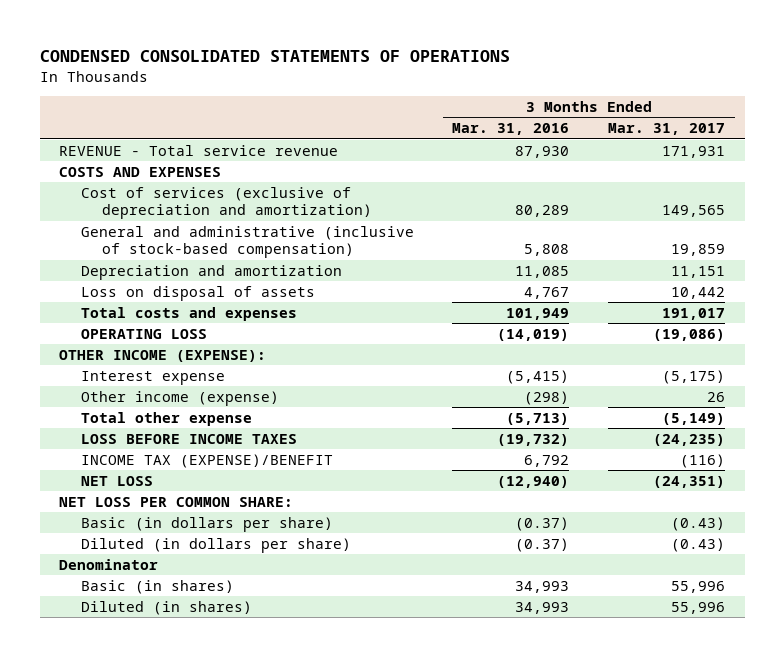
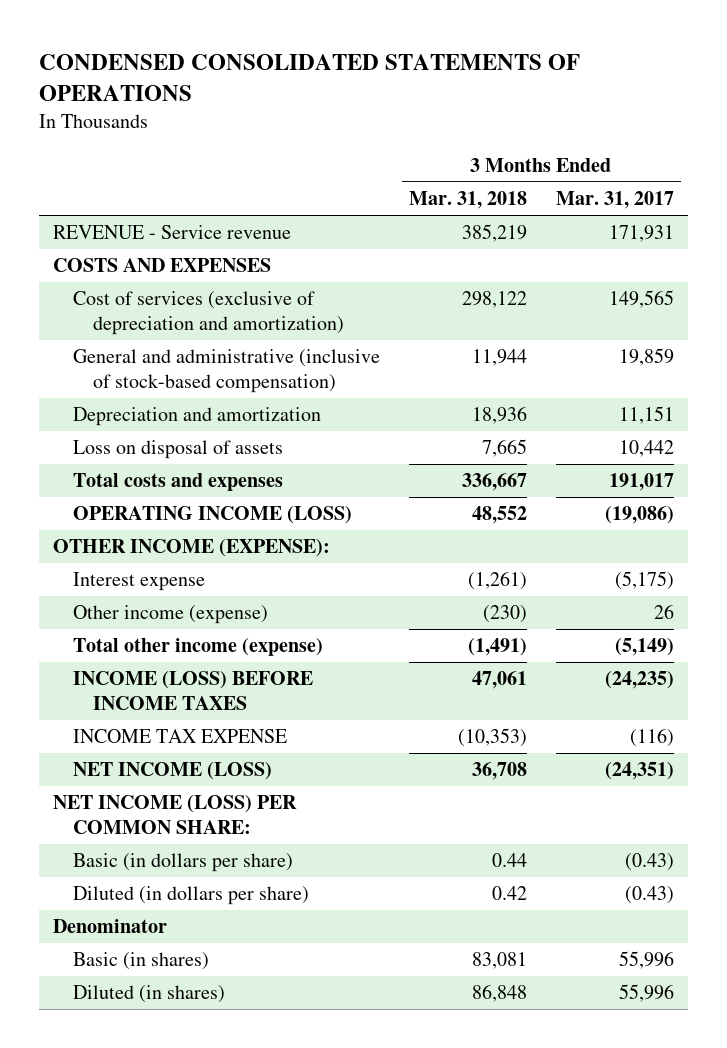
[452,123,570,136] Mar. 31, 2016 -> none
none -> [408,190,527,209] Mar. 31, 2018
[59,144,339,156] REVENUE - Total service revenue -> [53,225,292,240] REVENUE - Service revenue
[80,328,207,339] OPERATING LOSS -> [73,506,353,525] OPERATING INCOME (LOSS)
[80,411,252,426] Total other expense -> [73,638,324,657] Total other income (expense)
[80,433,297,444] LOSS BEFORE INCOME TAXES -> [73,671,314,711] INCOME (LOSS) BEFORE INCOME TAXES
[80,453,333,468] INCOME TAX (EXPENSE)/BENEFIT -> [73,729,288,744] INCOME TAX EXPENSE
[80,475,153,486] NET LOSS -> [73,762,273,781] NET INCOME (LOSS)
[59,496,294,507] NET LOSS PER COMMON SHARE: -> [53,795,298,835] NET INCOME (LOSS) PER COMMON SHARE:

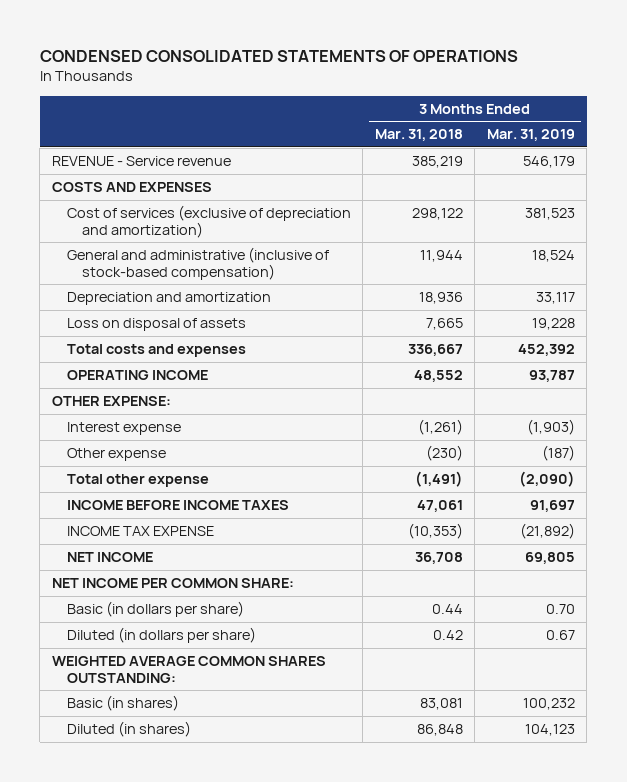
[555,190,674,209] Mar. 31, 2017 -> none
none -> [486,129,575,142] Mar. 31, 2019
[73,506,353,525] OPERATING INCOME (LOSS) -> [66,370,208,381] OPERATING INCOME
[53,539,331,558] OTHER INCOME (EXPENSE): -> [51,396,171,407] OTHER EXPENSE:
[73,605,269,625] Other income (expense) -> [66,448,166,462] Other expense
[73,638,324,657] Total other income (expense) -> [66,474,209,488] Total other expense
[73,671,314,711] INCOME (LOSS) BEFORE INCOME TAXES -> [66,500,289,511] INCOME BEFORE INCOME TAXES
[73,762,273,781] NET INCOME (LOSS) -> [66,552,153,563] NET INCOME
[53,795,298,835] NET INCOME (LOSS) PER COMMON SHARE: -> [51,578,294,589] NET INCOME PER COMMON SHARE:
[53,919,168,934] Denominator -> [51,656,326,683] WEIGHTED AVERAGE COMMON SHARES OUTSTANDING:

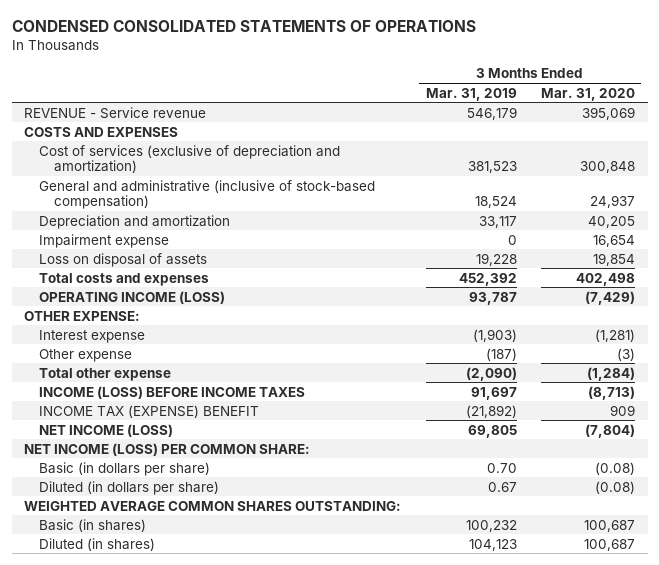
[374,129,463,142] Mar. 31, 2018 -> none
none -> [541,87,636,101] Mar. 31, 2020
none -> [39,233,170,248] Impairment expense
[66,370,208,381] OPERATING INCOME -> [39,290,226,304] OPERATING INCOME (LOSS)
[66,500,289,511] INCOME BEFORE INCOME TAXES -> [39,385,306,399] INCOME (LOSS) BEFORE INCOME TAXES
[66,526,214,537] INCOME TAX EXPENSE -> [39,404,260,418] INCOME TAX (EXPENSE) BENEFIT
[66,552,153,563] NET INCOME -> [39,423,174,437] NET INCOME (LOSS)
[51,578,294,589] NET INCOME PER COMMON SHARE: -> [23,442,310,456] NET INCOME (LOSS) PER COMMON SHARE:

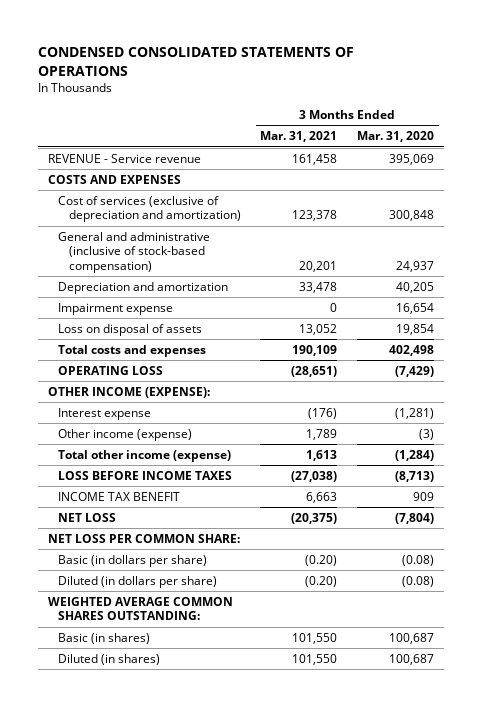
[425,87,517,101] Mar. 31, 2019 -> none
none -> [260,131,338,143] Mar. 31, 2021
[39,290,226,304] OPERATING INCOME (LOSS) -> [58,365,164,375] OPERATING LOSS
[23,310,140,321] OTHER EXPENSE: -> [48,386,211,398] OTHER INCOME (EXPENSE):
[39,348,133,362] Other expense -> [58,428,193,441] Other income (expense)
[39,367,172,381] Total other expense -> [58,449,232,462] Total other income (expense)
[39,385,306,399] INCOME (LOSS) BEFORE INCOME TAXES -> [58,470,233,480] LOSS BEFORE INCOME TAXES
[39,404,260,418] INCOME TAX (EXPENSE) BENEFIT -> [58,491,181,501] INCOME TAX BENEFIT
[39,423,174,437] NET INCOME (LOSS) -> [58,512,117,522] NET LOSS
[23,442,310,456] NET INCOME (LOSS) PER COMMON SHARE: -> [48,533,241,543] NET LOSS PER COMMON SHARE:

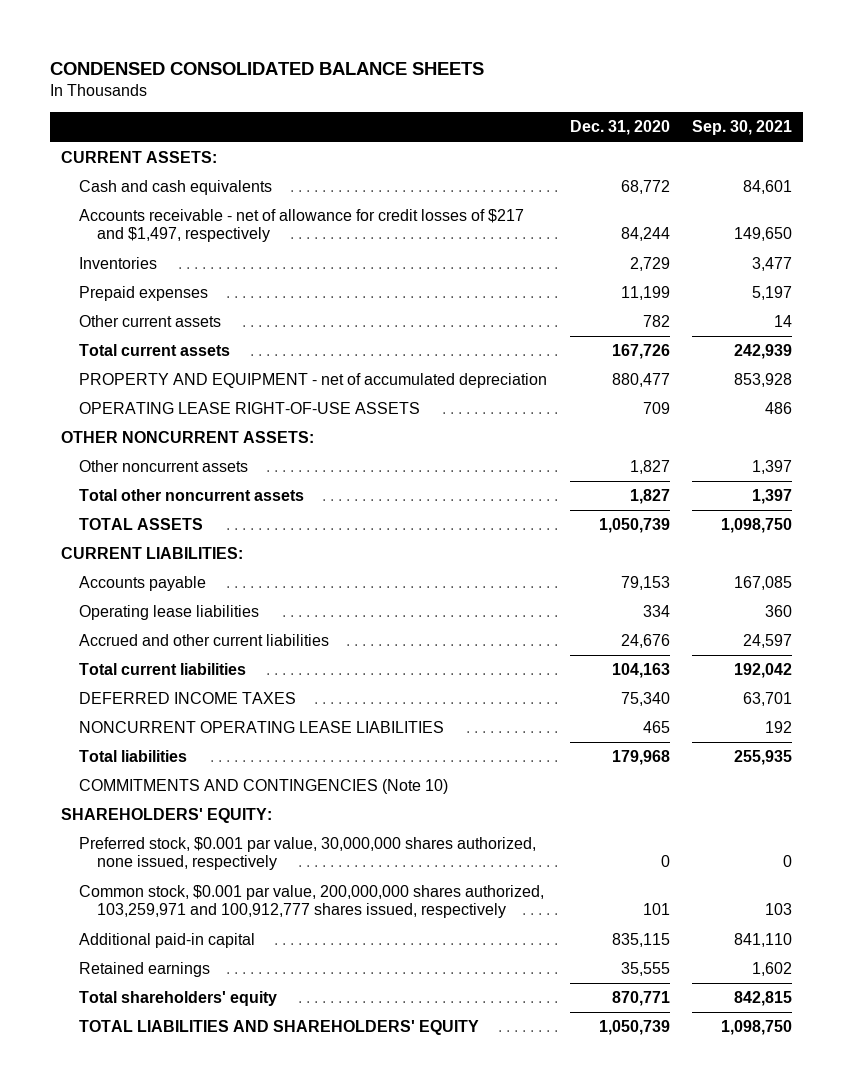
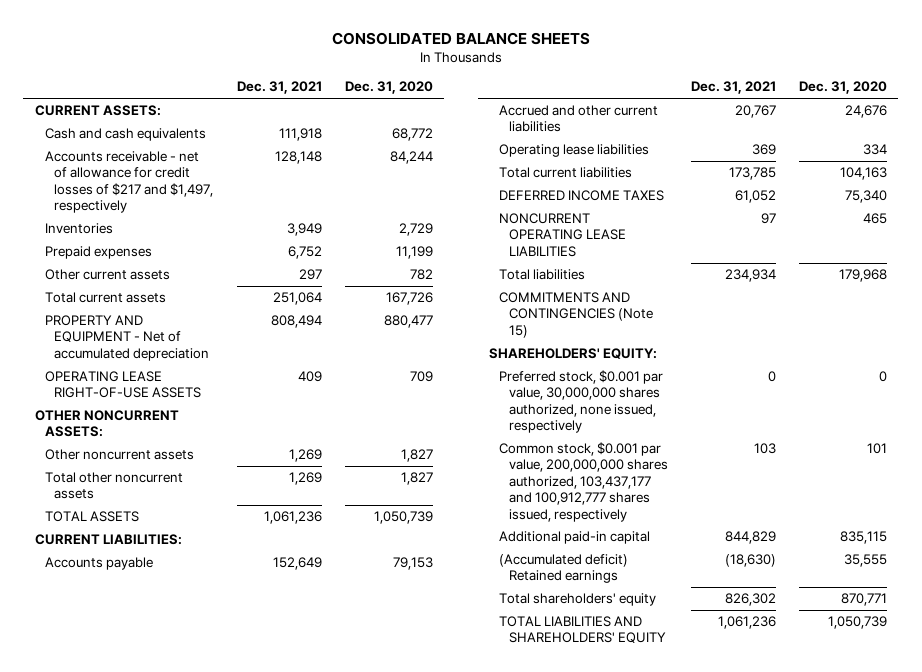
[50,62,485,76] CONDENSED CONSOLIDATED BALANCE SHEETS -> [331,32,590,46] CONSOLIDATED BALANCE SHEETS
[691,120,792,136] Sep. 30, 2021 -> none
none -> [236,81,322,95] Dec. 31, 2021
[79,373,548,389] PROPERTY AND EQUIPMENT - net of accumulated depreciation -> [44,315,210,361] PROPERTY AND EQUIPMENT - Net of accumulated depreciation
[79,605,260,621] Operating lease liabilities -> [498,144,649,158] Operating lease liabilities
[79,779,449,795] COMMITMENTS AND CONTINGENCIES (Note 10) -> [498,292,653,338] COMMITMENTS AND CONTINGENCIES (Note 15)
[79,885,545,919] Common stock, $0.001 par value, 200,000,000 shares authorized, 103,259,971 and 100,912,777 shares issued, respectively -> [498,442,668,522] Common stock, $0.001 par value, 200,000,000 shares authorized, 103,437,177 and 100,912,777 shares issued, respectively
[79,962,211,978] Retained earnings -> [498,554,628,584] (Accumulated deficit) Retained earnings

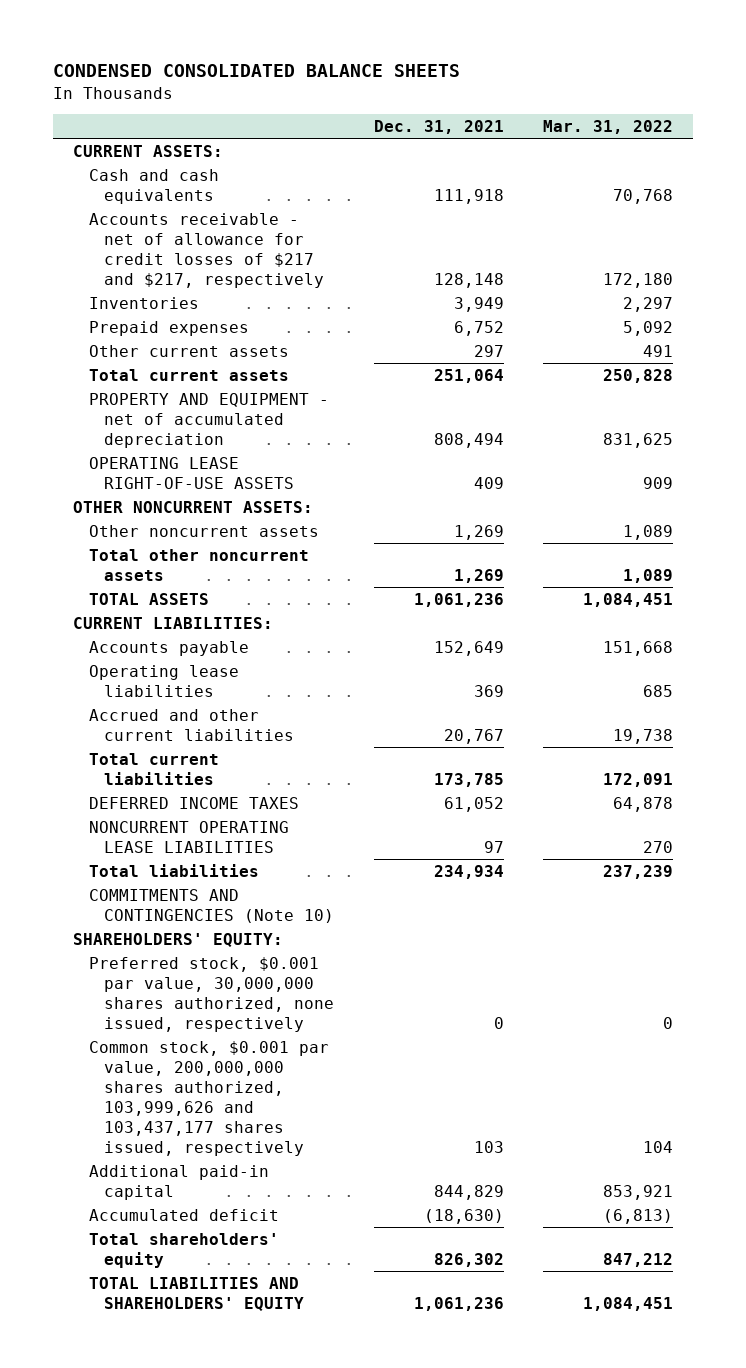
[331,32,590,46] CONSOLIDATED BALANCE SHEETS -> [53,64,461,78] CONDENSED CONSOLIDATED BALANCE SHEETS
[344,81,433,95] Dec. 31, 2020 -> none
none -> [543,119,674,134] Mar. 31, 2022
[44,151,214,214] Accounts receivable - net of allowance for credit losses of $217 and $1,497, respectively -> [88,212,325,288] Accounts receivable - net of allowance for credit losses of $217 and $217, respectively
[44,315,210,361] PROPERTY AND EQUIPMENT - Net of accumulated depreciation -> [88,392,329,448] PROPERTY AND EQUIPMENT - net of accumulated depreciation
[498,105,658,133] Accrued and other current liabilities -> [88,708,295,741] Accrued and other current liabilities
[498,292,653,338] COMMITMENTS AND CONTINGENCIES (Note 15) -> [88,888,335,923] COMMITMENTS AND CONTINGENCIES (Note 10)
[498,442,668,522] Common stock, $0.001 par value, 200,000,000 shares authorized, 103,437,177 and 100,912,777 shares issued, respectively -> [88,1040,329,1156] Common stock, $0.001 par value, 200,000,000 shares authorized, 103,999,626 and 103,437,177 shares issued, respectively
[498,554,628,584] (Accumulated deficit) Retained earnings -> [88,1208,279,1221] Accumulated deficit

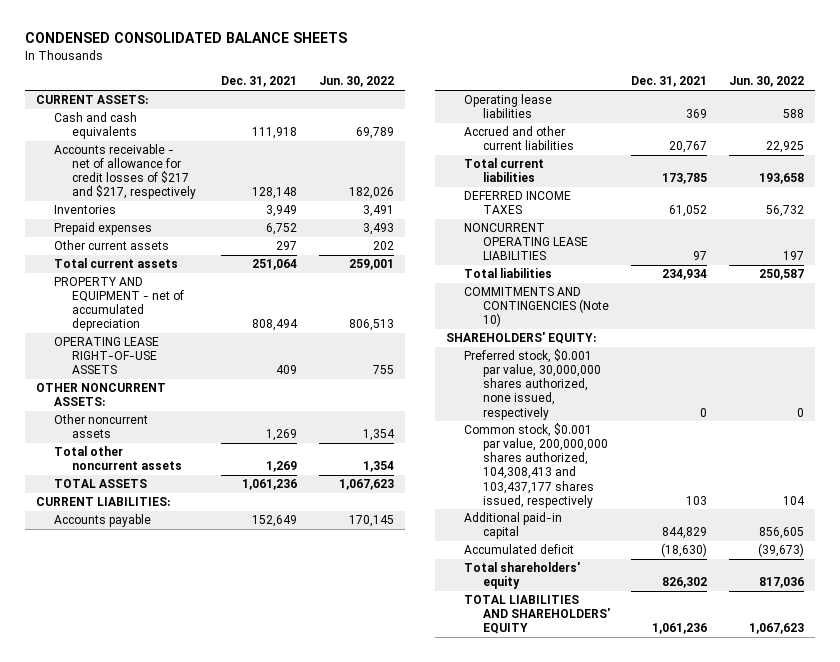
[543,119,674,134] Mar. 31, 2022 -> none
none -> [318,76,394,88] Jun. 30, 2022
[88,1040,329,1156] Common stock, $0.001 par value, 200,000,000 shares authorized, 103,999,626 and 103,437,177 shares issued, respectively -> [464,423,608,508] Common stock, $0.001 par value, 200,000,000 shares authorized, 104,308,413 and 103,437,177 shares issued, respectively

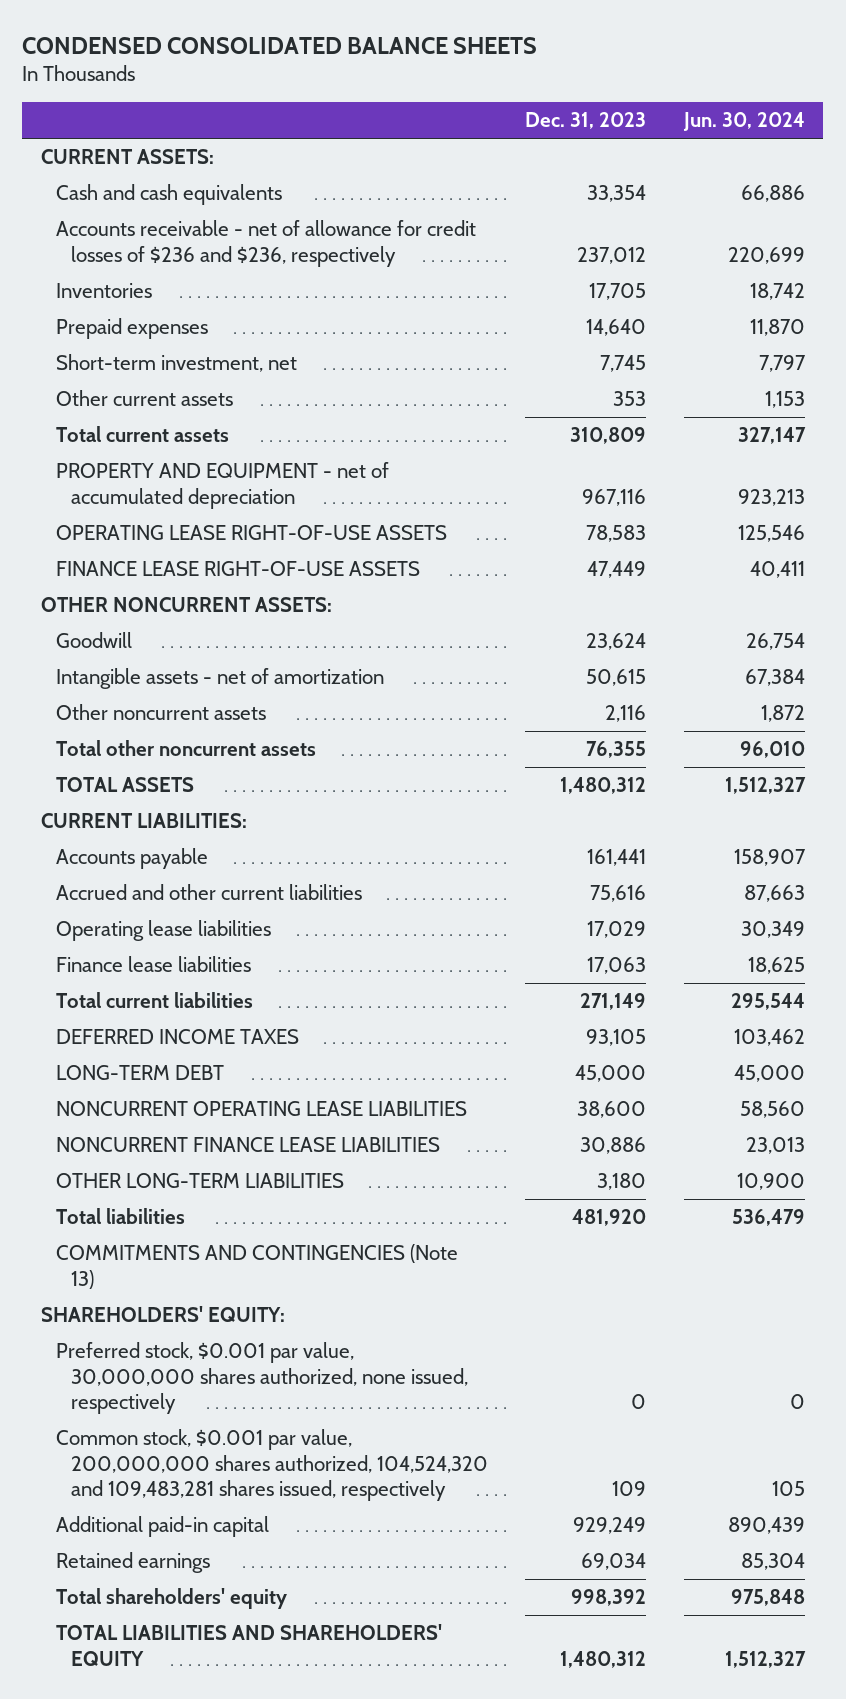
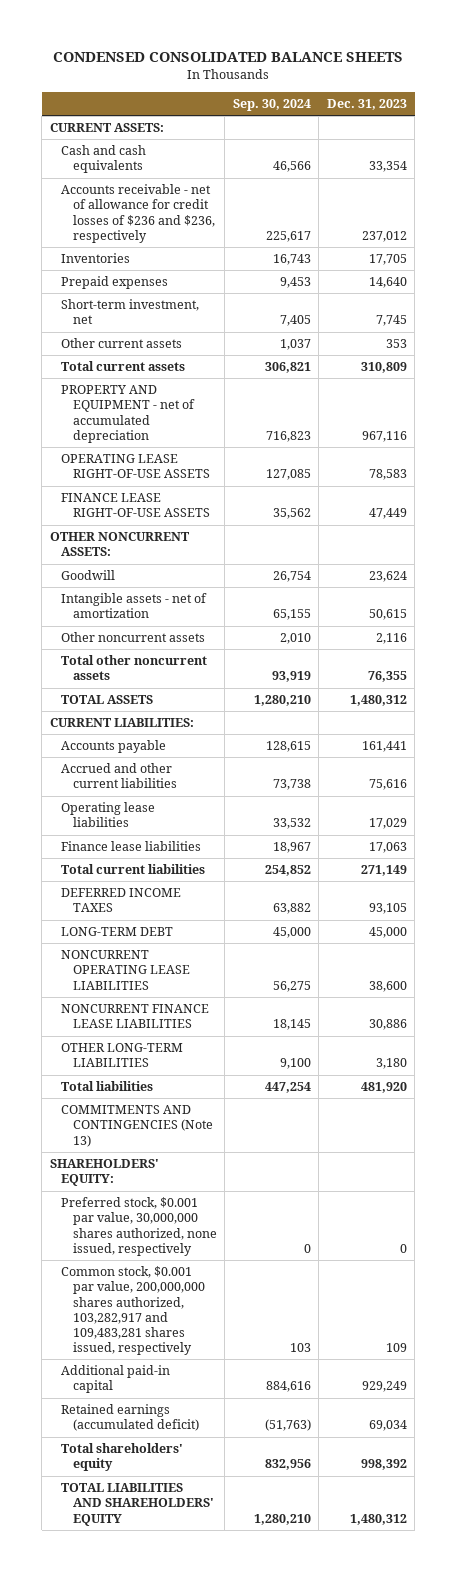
[682,111,805,131] Jun. 30, 2024 -> none
none -> [232,98,311,111] Sep. 30, 2024
[56,1429,489,1501] Common stock, $0.001 par value, 200,000,000 shares authorized, 104,524,320 and 109,483,281 shares issued, respectively -> [61,1266,205,1355] Common stock, $0.001 par value, 200,000,000 shares authorized, 103,282,917 and 109,483,281 shares issued, respectively
[56,1552,211,1574] Retained earnings -> [61,1404,199,1432] Retained earnings (accumulated deficit)

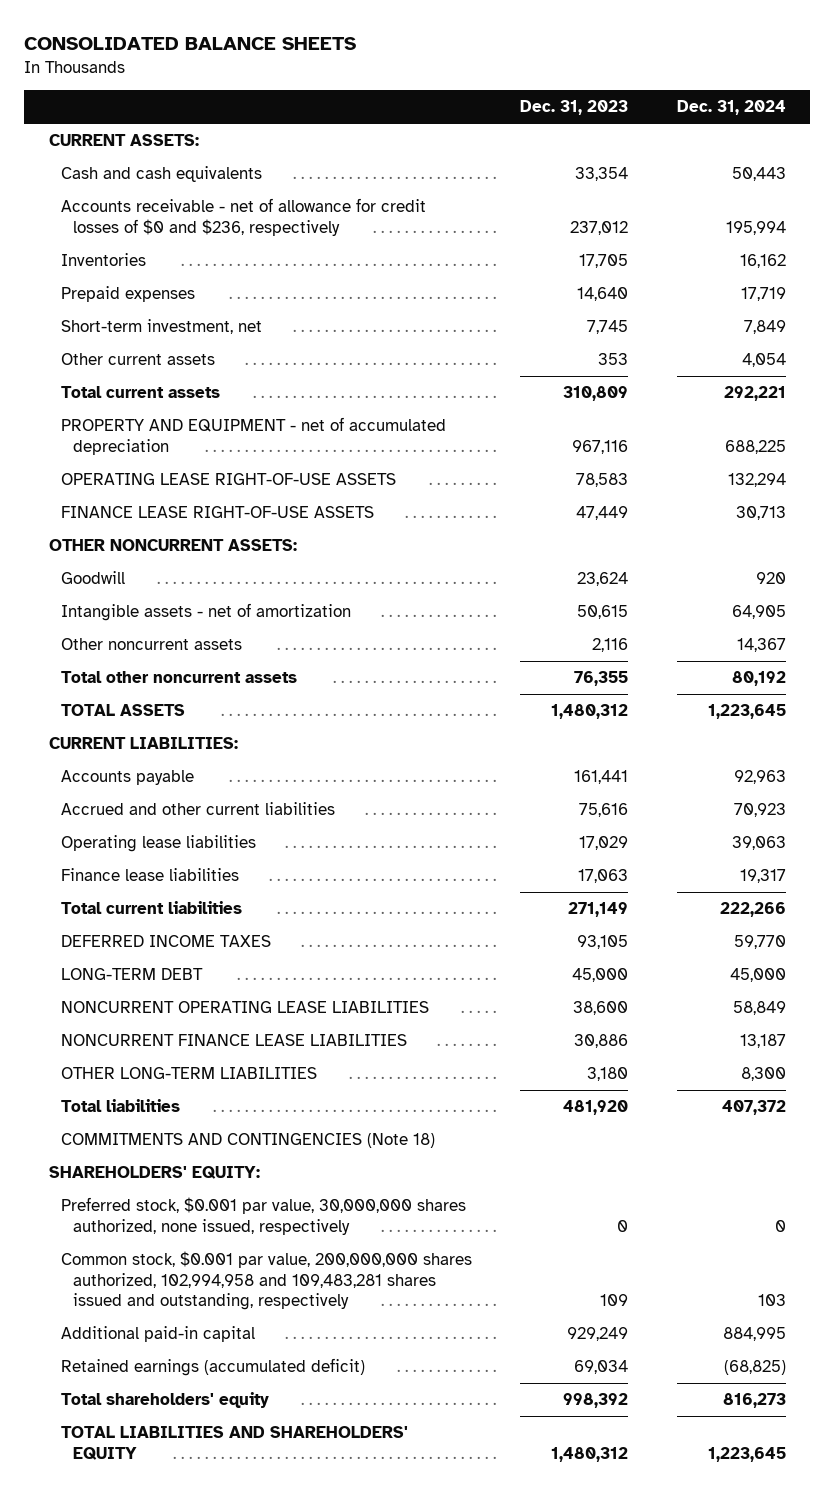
[53,51,404,62] CONDENSED CONSOLIDATED BALANCE SHEETS -> [24,37,357,51] CONSOLIDATED BALANCE SHEETS
[232,98,311,111] Sep. 30, 2024 -> none
none -> [676,100,786,116] Dec. 31, 2024
[61,184,215,243] Accounts receivable - net of allowance for credit losses of $236 and $236, respectively -> [60,198,426,236] Accounts receivable - net of allowance for credit losses of $0 and $236, respectively
[61,1105,213,1147] COMMITMENTS AND CONTINGENCIES (Note 13) -> [60,1133,435,1149] COMMITMENTS AND CONTINGENCIES (Note 18)
[61,1266,205,1355] Common stock, $0.001 par value, 200,000,000 shares authorized, 103,282,917 and 109,483,281 shares issued, respectively -> [60,1251,472,1311] Common stock, $0.001 par value, 200,000,000 shares authorized, 102,994,958 and 109,483,281 shares issued and outstanding, respectively

